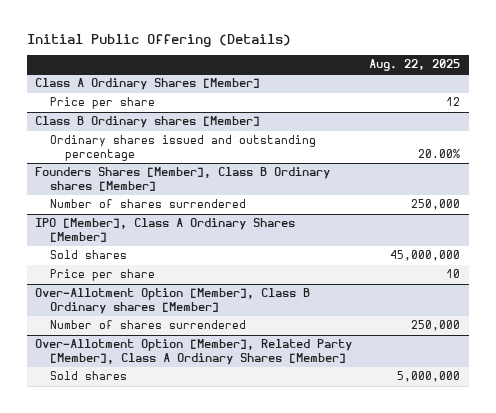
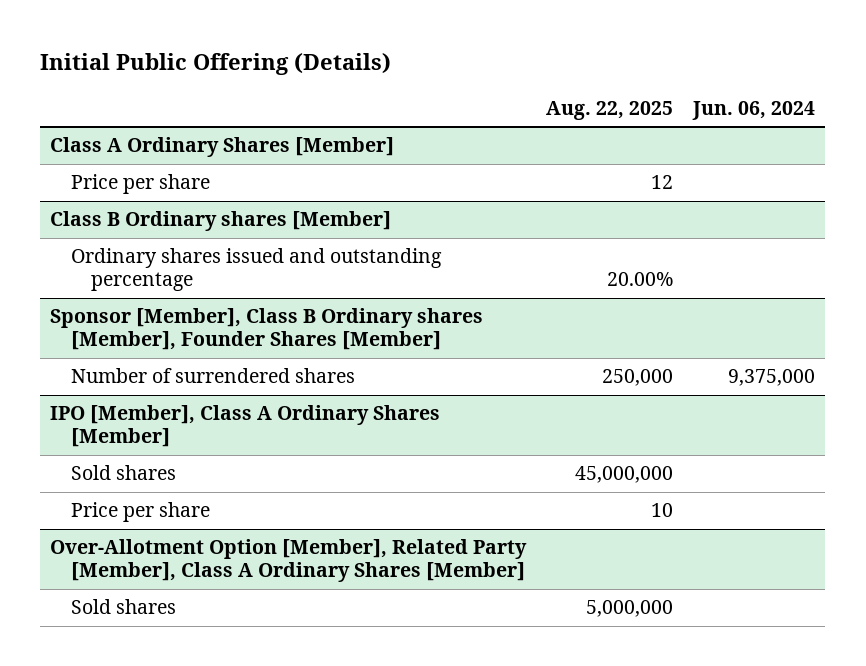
none -> [692,100,816,120] Jun. 06, 2024
[35,167,331,192] Founders Shares [Member], Class B Ordinary shares [Member] -> [50,308,484,351] Sponsor [Member], Class B Ordinary shares [Member], Founder Shares [Member]
[50,199,247,209] Number of shares surrendered -> [70,368,355,384] Number of surrendered shares
[35,288,311,315] Over-Allotment Option [Member], Class B Ordinary shares [Member] -> none
[50,320,247,330] Number of shares surrendered -> none

